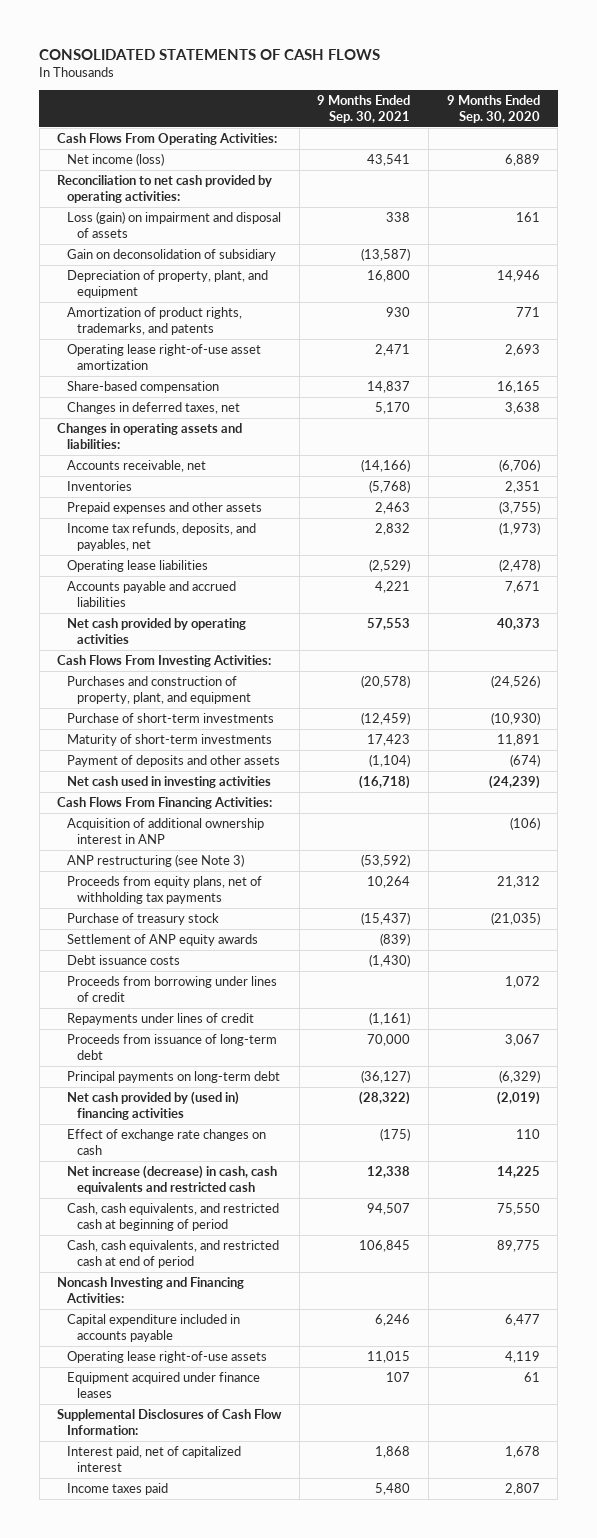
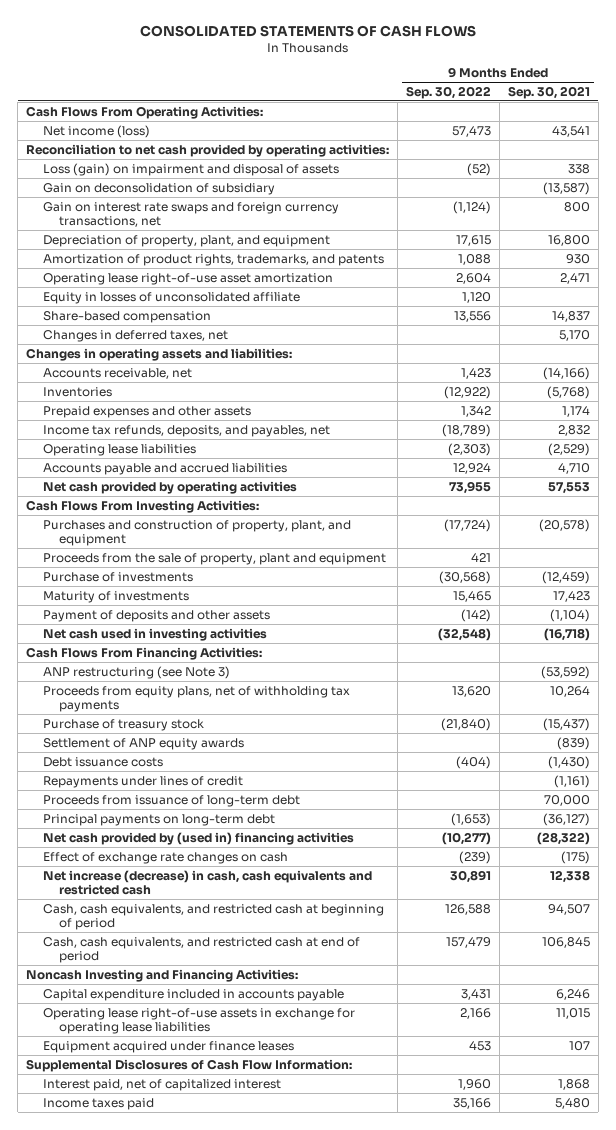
[446,95,540,123] 9 Months Ended Sep. 30, 2020 -> none
none -> [406,86,492,100] Sep. 30, 2022
none -> [42,201,339,228] Gain on interest rate swaps and foreign currency transactions, net
none -> [42,291,300,304] Equity in losses of unconsolidated affiliate
[375,502,411,515] 2,463 -> [562,405,591,417] 1,174
[375,581,411,594] 4,221 -> [558,462,591,474] 4,710
none -> [42,552,386,565] Proceeds from the sale of property, plant and equipment
[67,713,275,724] Purchase of short-term investments -> [42,571,193,582] Purchase of investments
[67,734,273,747] Maturity of short-term investments -> [42,590,189,603] Maturity of investments
[67,818,265,844] Acquisition of additional ownership interest in ANP -> none
[67,976,278,1002] Proceeds from borrowing under lines of credit -> none
[67,1351,268,1364] Operating lease right-of-use assets -> [42,1007,355,1035] Operating lease right-of-use assets in exchange for operating lease liabilities

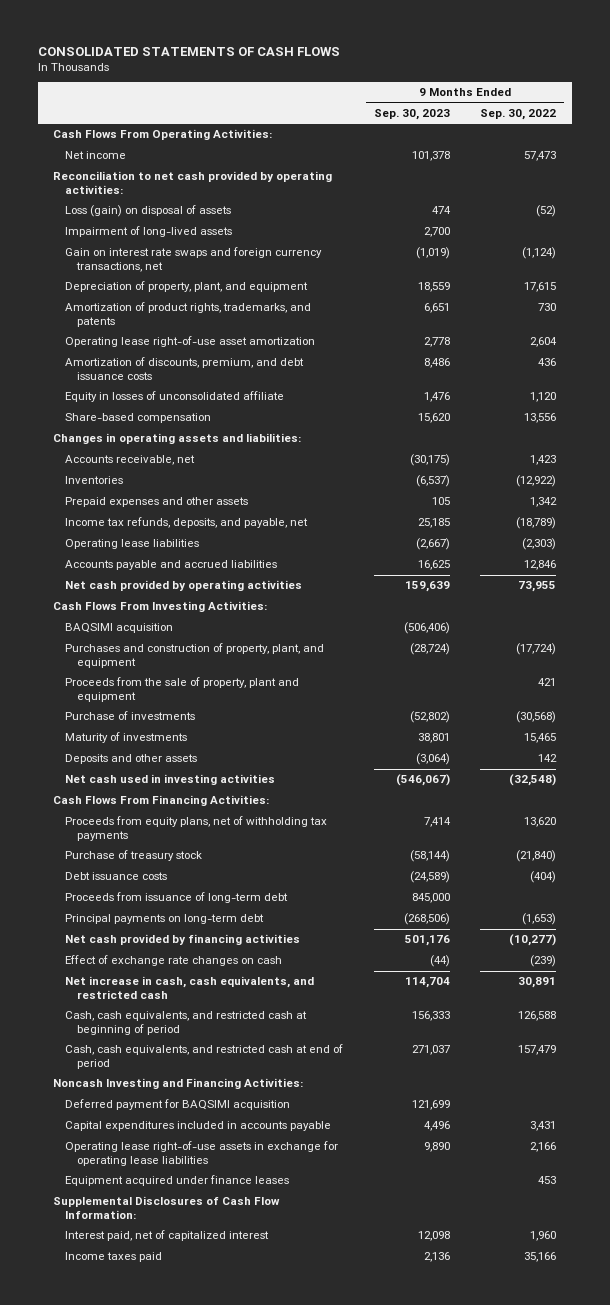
[508,86,591,100] Sep. 30, 2021 -> none
none -> [373,109,450,121] Sep. 30, 2023
[42,124,150,138] Net income (loss) -> [64,151,126,160] Net income
[42,182,275,195] Gain on deconsolidation of subsidiary -> none
[42,162,339,176] Loss (gain) on impairment and disposal of assets -> [64,205,231,218] Loss (gain) on disposal of assets
none -> [64,226,232,238] Impairment of long-lived assets
[458,253,492,265] 1,088 -> [538,303,557,312] 730
none -> [64,357,304,380] Amortization of discounts, premium, and debt issuance costs
[42,329,228,342] Changes in deferred taxes, net -> none
[42,424,330,437] Income tax refunds, deposits, and payables, net -> [64,517,308,529] Income tax refunds, deposits, and payable, net
[453,462,492,474] 12,924 -> [524,560,557,571] 12,846
none -> [64,623,173,634] BAQSIMI acquisition
[42,609,270,622] Payment of deposits and other assets -> [64,754,197,765] Deposits and other assets
[461,608,492,622] (142) -> [538,754,558,763] 142
[42,665,230,679] ANP restructuring (see Note 3) -> none
[42,737,244,750] Settlement of ANP equity awards -> none
[42,775,243,788] Repayments under lines of credit -> none
[42,831,354,845] Net cash provided by (used in) financing activities -> [64,934,300,946] Net cash provided by financing activities
[42,869,372,896] Net increase (decrease) in cash, cash equivalents and restricted cash -> [64,976,314,999] Net increase in cash, cash equivalents, and restricted cash
none -> [64,1099,290,1111] Deferred payment for BAQSIMI acquisition
[42,988,344,1001] Capital expenditure included in accounts payable -> [64,1121,331,1132] Capital expenditures included in accounts payable

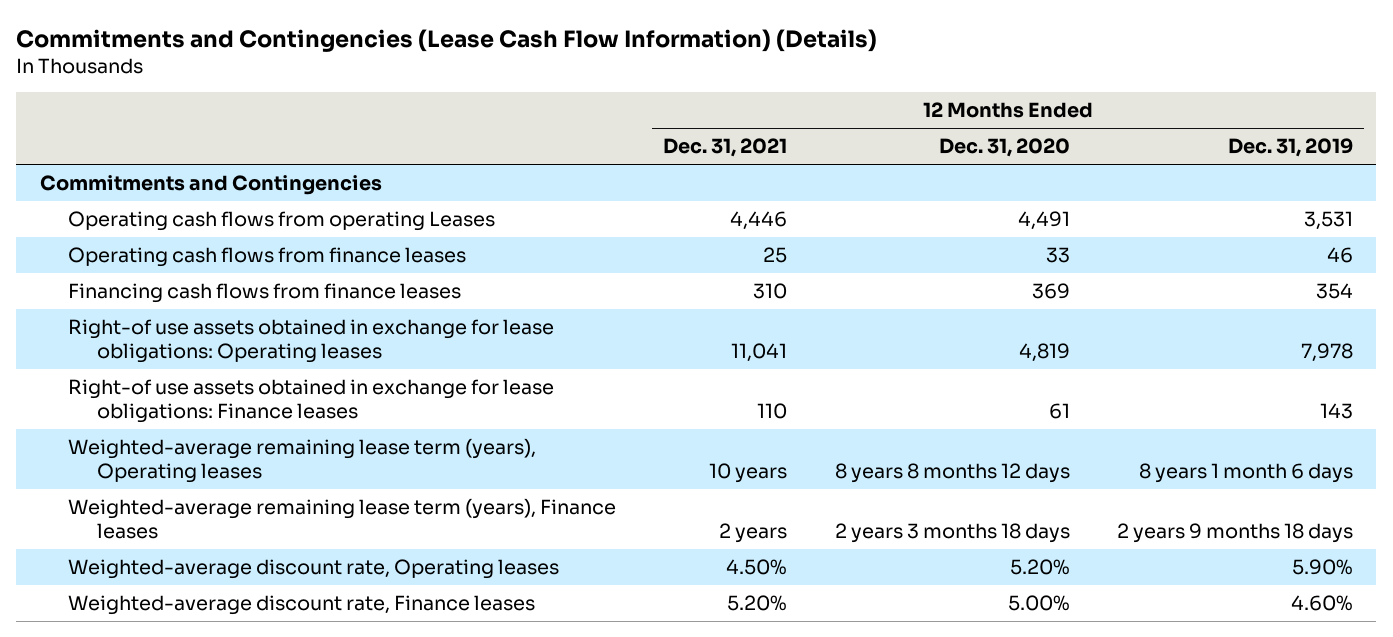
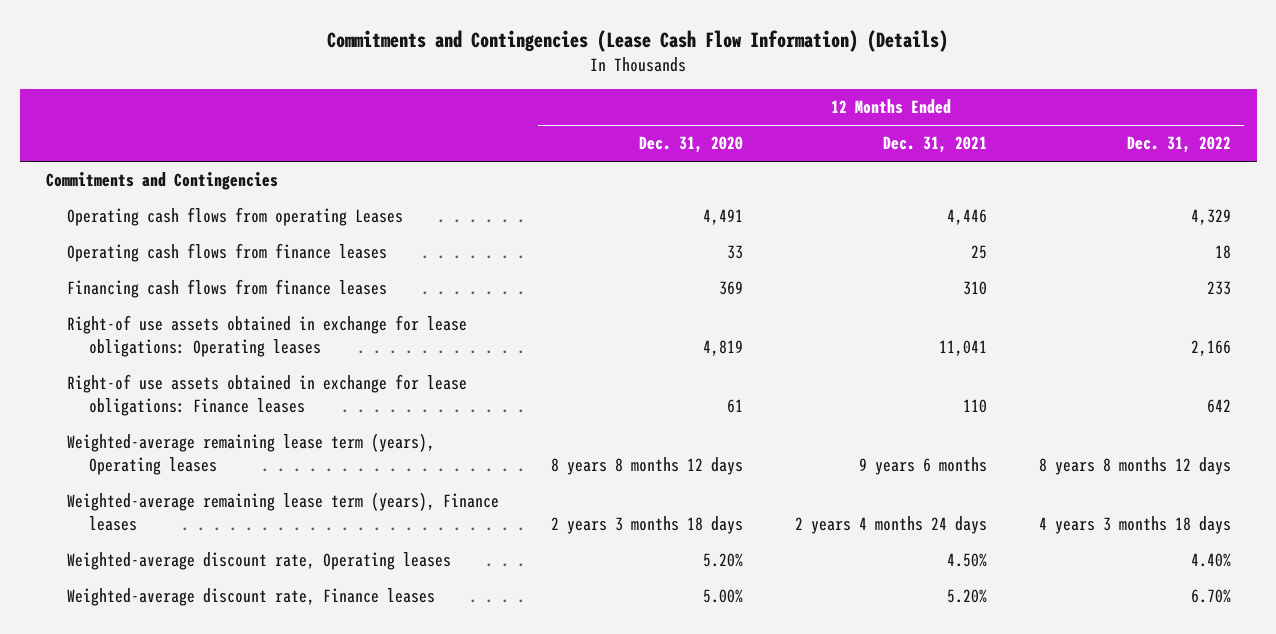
[1227,138,1353,158] Dec. 31, 2019 -> none
none -> [1126,136,1231,154] Dec. 31, 2022
[709,462,788,483] 10 years -> [858,457,987,476] 9 years 6 months
[719,522,788,543] 2 years -> [794,516,987,535] 2 years 4 months 24 days

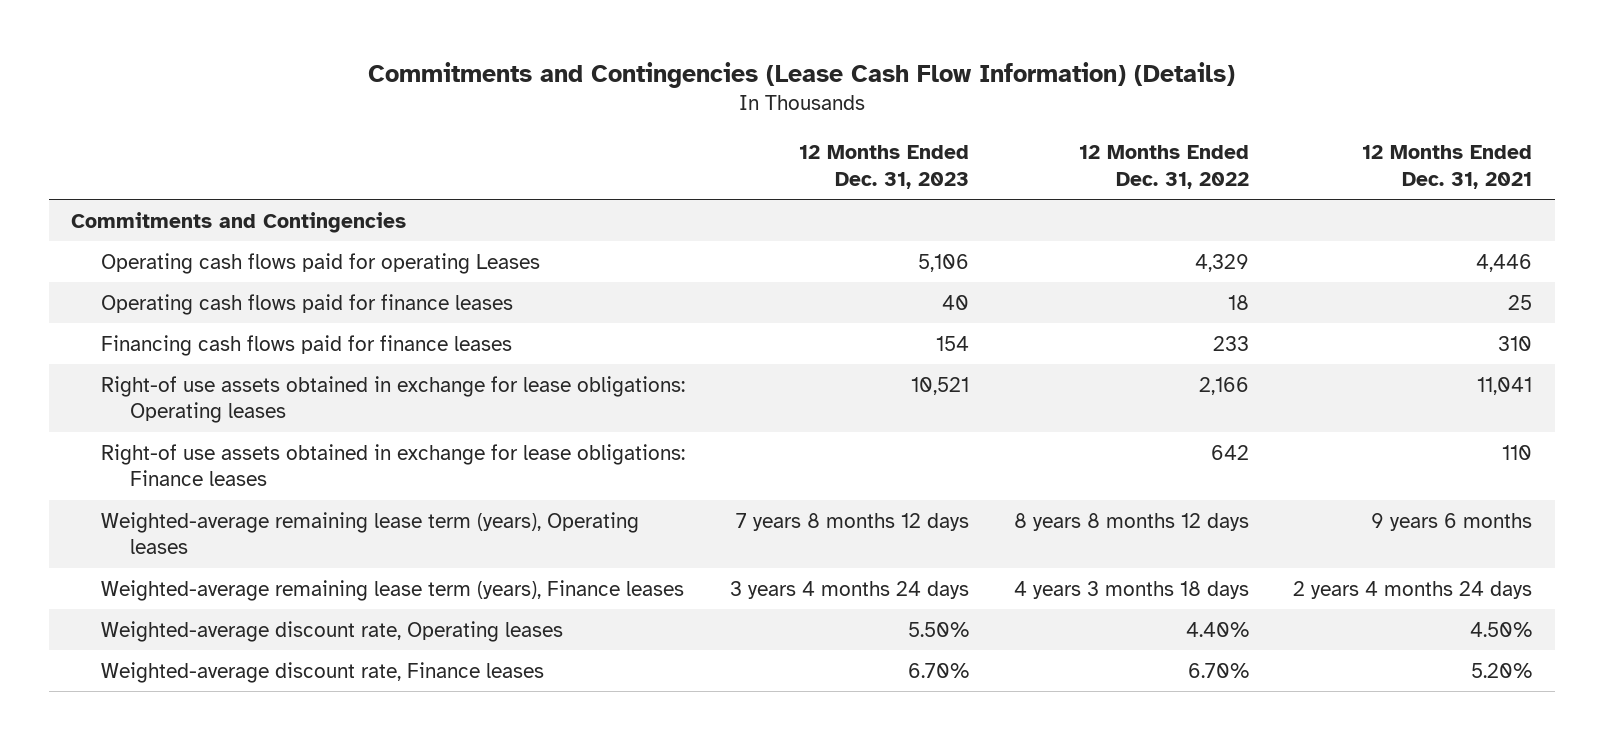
[639,136,744,154] Dec. 31, 2020 -> none
none -> [798,145,969,189] 12 Months Ended Dec. 31, 2023
[67,207,404,227] Operating cash flows from operating Leases -> [100,252,540,274] Operating cash flows paid for operating Leases
[67,243,388,263] Operating cash flows from finance leases -> [100,293,513,315] Operating cash flows paid for finance leases
[67,279,388,299] Financing cash flows from finance leases -> [100,334,512,356] Financing cash flows paid for finance leases

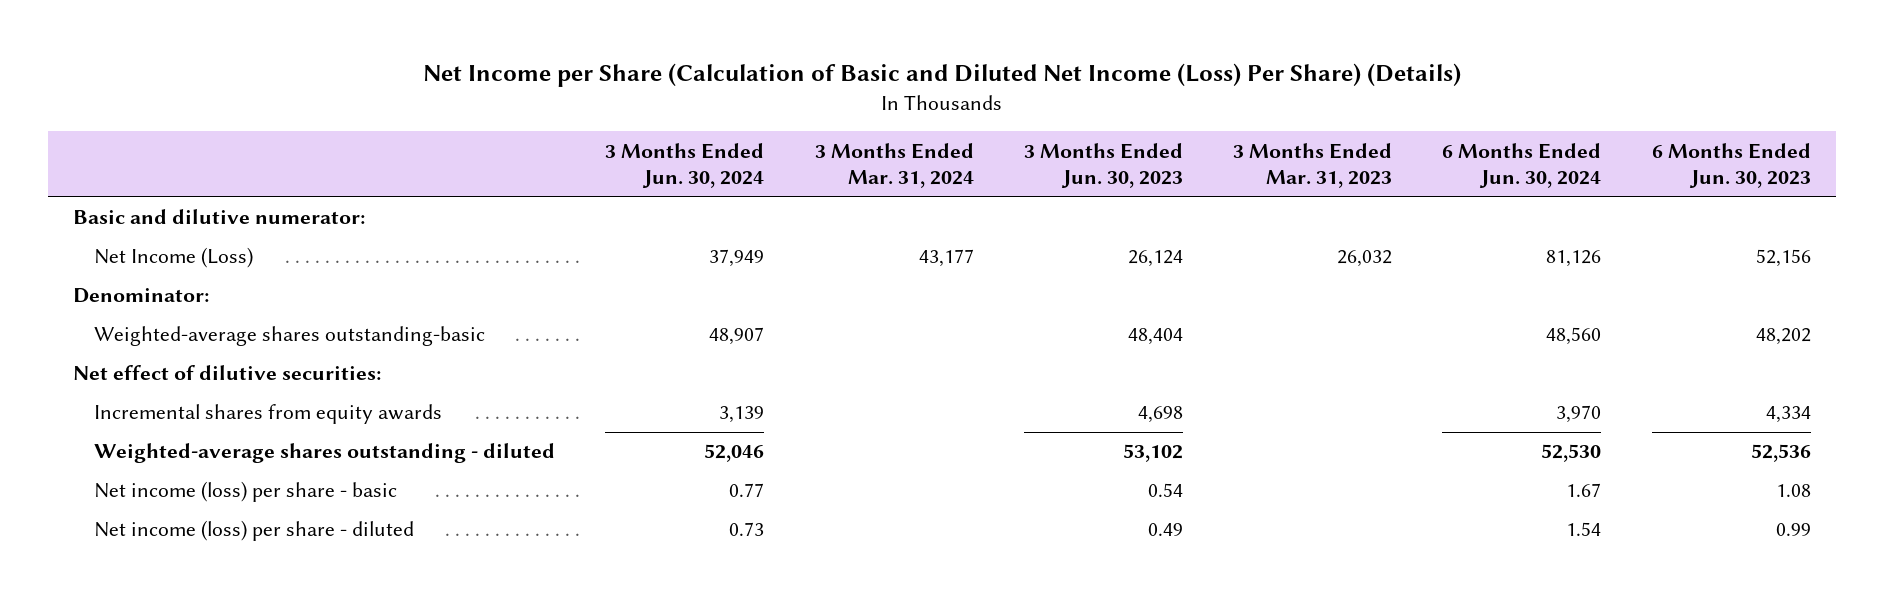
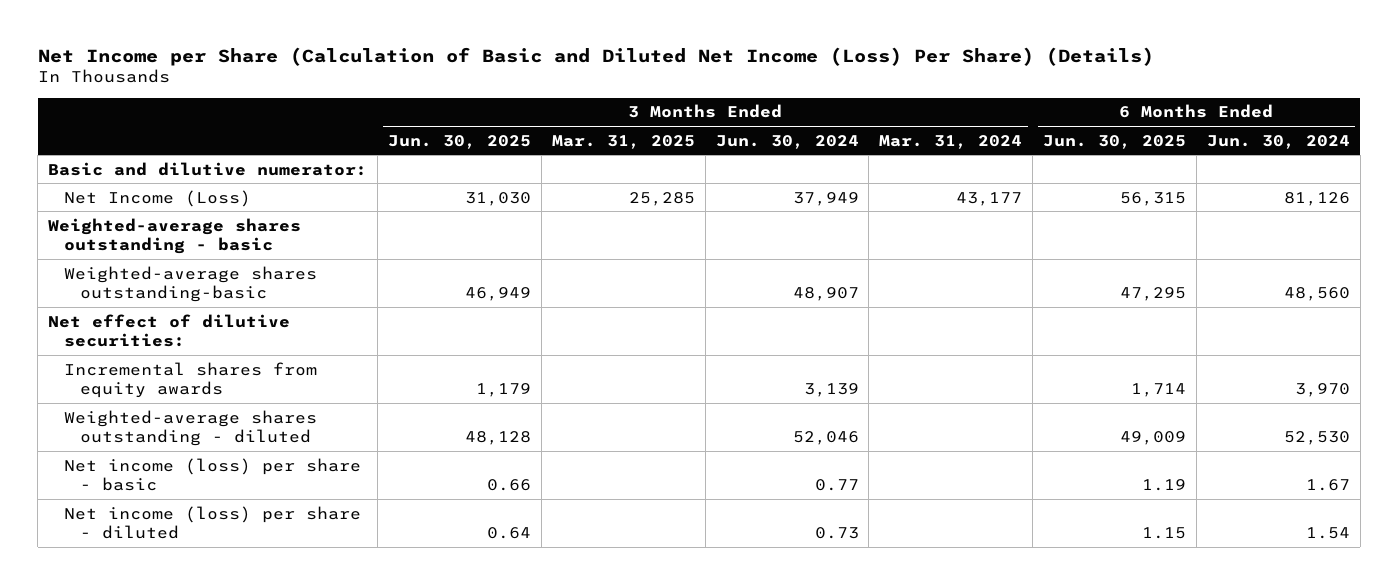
[1023,142,1183,189] 3 Months Ended Jun. 30, 2023 -> none
[1233,142,1393,189] 3 Months Ended Mar. 31, 2023 -> none
[1651,142,1811,189] 6 Months Ended Jun. 30, 2023 -> none
none -> [388,134,532,149] Jun. 30, 2025
none -> [551,134,695,149] Mar. 31, 2025
none -> [1043,134,1187,149] Jun. 30, 2025
[72,288,209,304] Denominator: -> [48,217,302,255] Weighted-average shares outstanding - basic

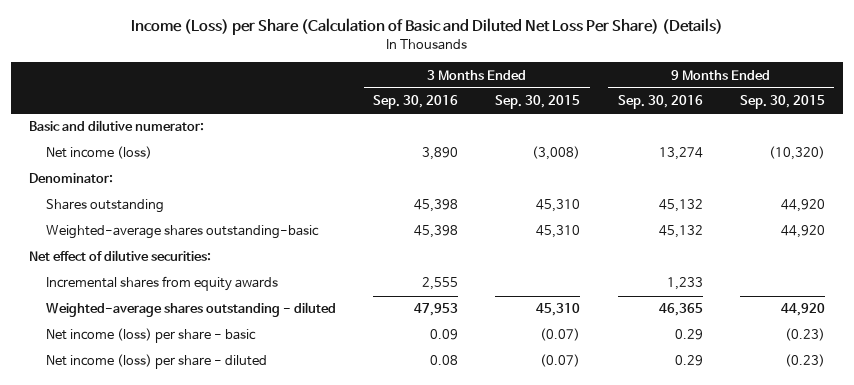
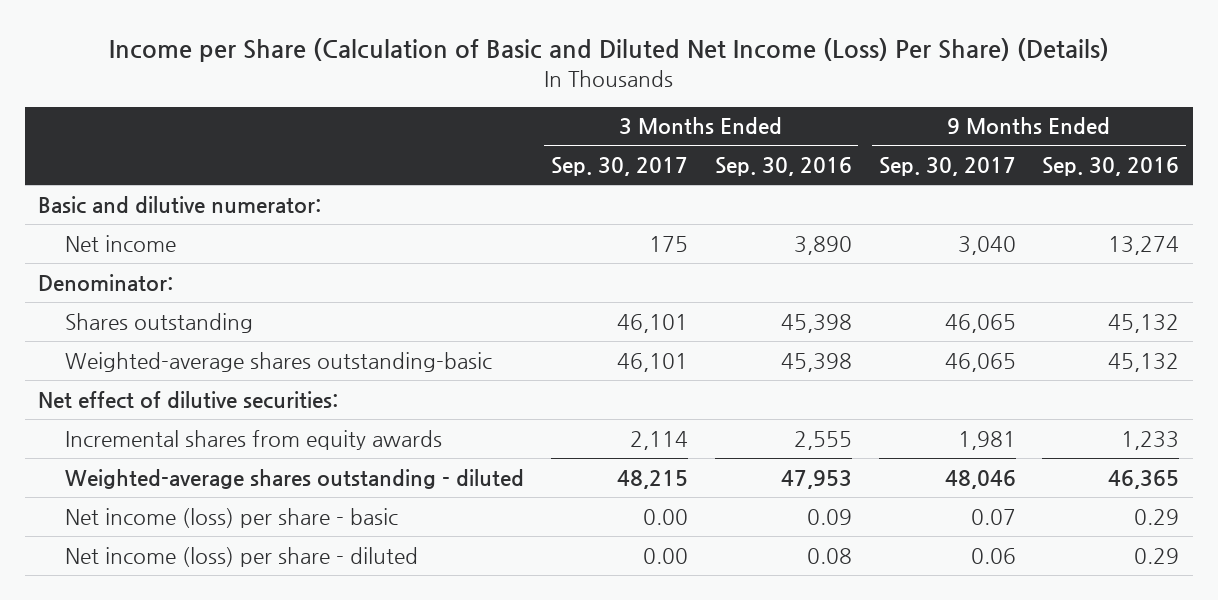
[131,18,724,36] Income (Loss) per Share (Calculation of Basic and Diluted Net Loss Per Share) (Details) -> [108,38,1109,63] Income per Share (Calculation of Basic and Diluted Net Income (Loss) Per Share) (Details)
[495,95,581,110] Sep. 30, 2015 -> none
[739,95,825,110] Sep. 30, 2015 -> none
none -> [550,157,688,177] Sep. 30, 2017
none -> [878,157,1016,177] Sep. 30, 2017
[45,146,152,160] Net income (loss) -> [64,234,176,252] Net income

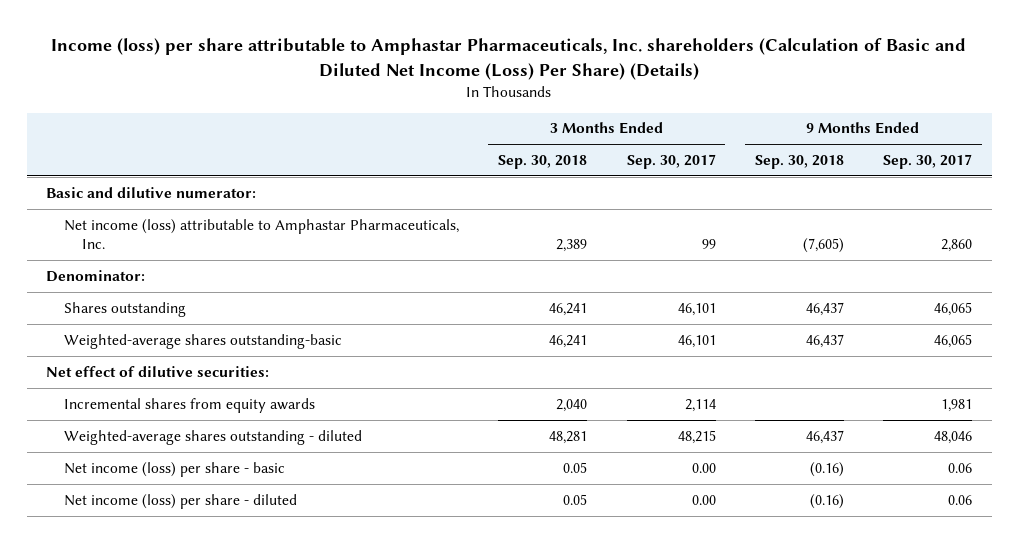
[108,38,1109,63] Income per Share (Calculation of Basic and Diluted Net Income (Loss) Per Share) (Details) -> [51,38,967,80] Income (loss) per share attributable to Amphastar Pharmaceuticals, Inc. shareholders (Calculation of Basic and Diluted Net Income (Loss) Per Share) (Details)
[714,157,852,177] Sep. 30, 2016 -> none
[1042,157,1180,177] Sep. 30, 2016 -> none
none -> [498,155,588,170] Sep. 30, 2018
none -> [754,155,844,170] Sep. 30, 2018
[64,234,176,252] Net income -> [64,218,460,250] Net income (loss) attributable to Amphastar Pharmaceuticals, Inc.
[648,235,688,252] 175 -> [701,239,716,250] 99
[957,235,1016,255] 3,040 -> [941,239,973,253] 2,860
[970,508,1016,525] 0.07 -> [948,462,973,473] 0.06

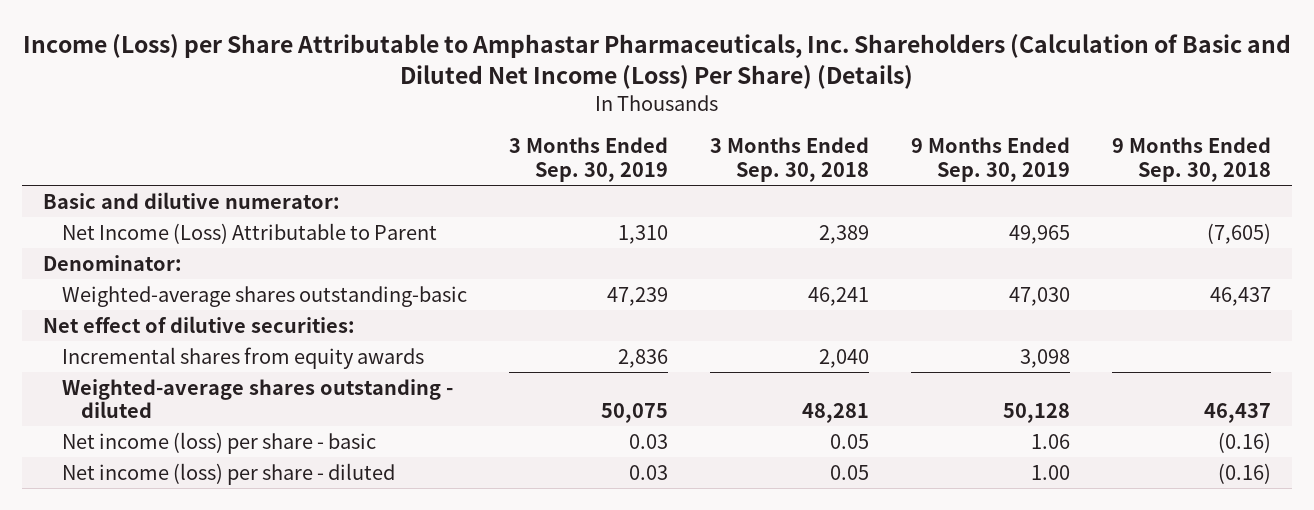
[51,38,967,80] Income (loss) per share attributable to Amphastar Pharmaceuticals, Inc. shareholders (Calculation of Basic and Diluted Net Income (Loss) Per Share) (Details) -> [22,33,1291,89] Income (Loss) per Share Attributable to Amphastar Pharmaceuticals, Inc. Shareholders (Calculation of Basic and Diluted Net Income (Loss) Per Share) (Details)
[626,154,716,170] Sep. 30, 2017 -> none
[883,154,973,170] Sep. 30, 2017 -> none
none -> [509,137,669,182] 3 Months Ended Sep. 30, 2019
none -> [911,137,1071,182] 9 Months Ended Sep. 30, 2019
[64,218,460,250] Net income (loss) attributable to Amphastar Pharmaceuticals, Inc. -> [62,222,438,244] Net Income (Loss) Attributable to Parent
[64,301,187,317] Shares outstanding -> none

